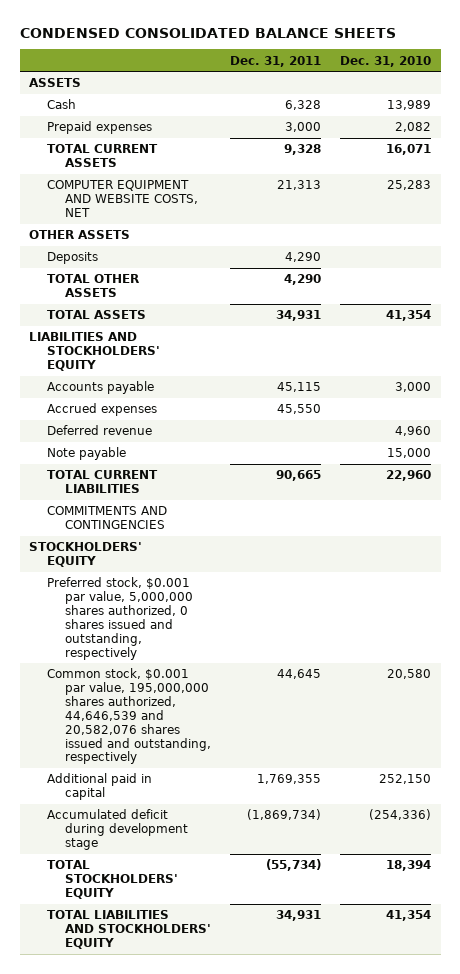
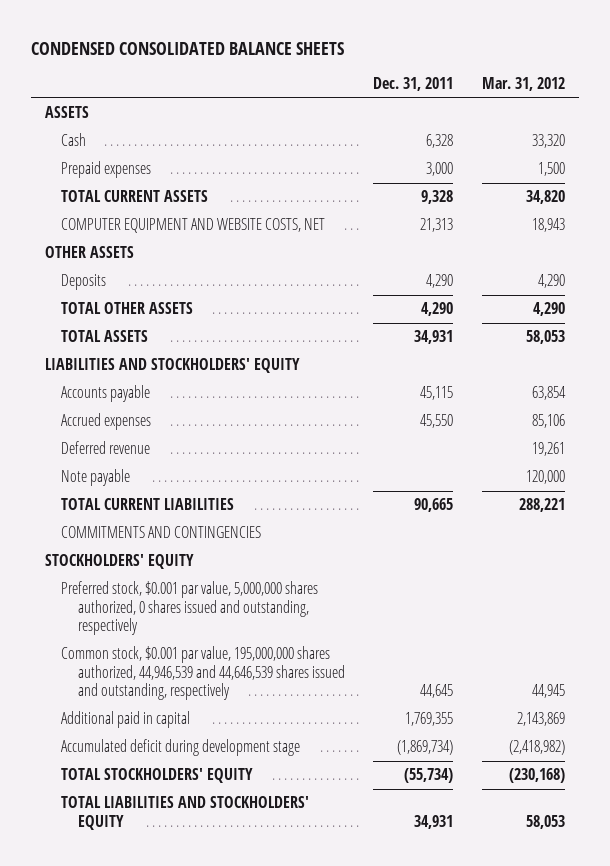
[340,55,432,67] Dec. 31, 2010 -> none
none -> [482,77,566,92] Mar. 31, 2012
[47,668,212,765] Common stock, $0.001 par value, 195,000,000 shares authorized, 44,646,539 and 20,582,076 shares issued and outstanding, respectively -> [61,646,345,701] Common stock, $0.001 par value, 195,000,000 shares authorized, 44,946,539 and 44,646,539 shares issued and outstanding, respectively

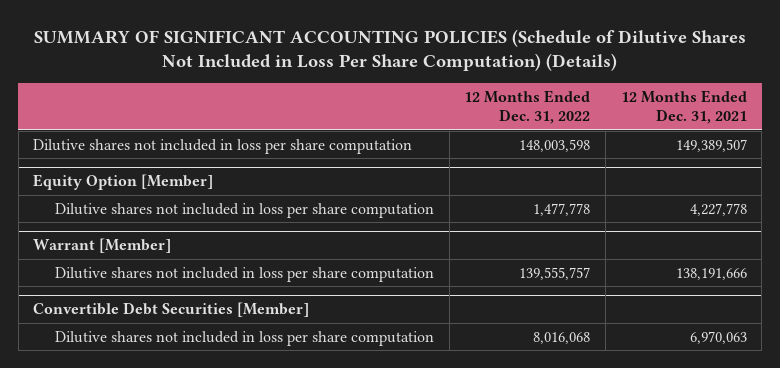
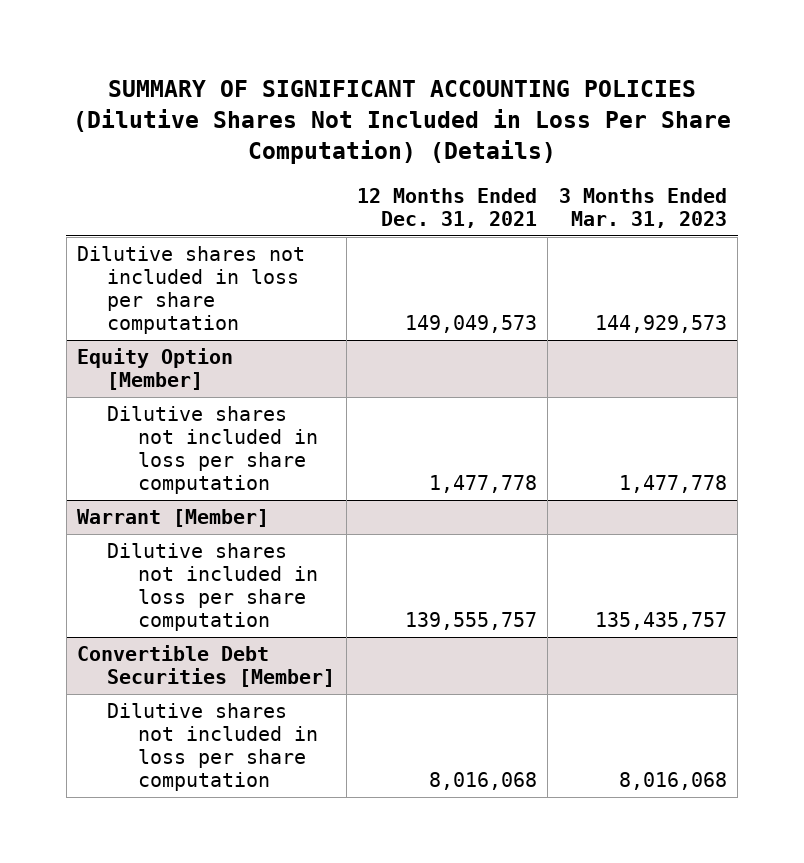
[33,28,746,72] SUMMARY OF SIGNIFICANT ACCOUNTING POLICIES (Schedule of Dilutive Shares Not Included in Loss Per Share Computation) (Details) -> [72,80,731,165] SUMMARY OF SIGNIFICANT ACCOUNTING POLICIES (Dilutive Shares Not Included in Loss Per Share Computation) (Details)
[464,90,591,125] 12 Months Ended Dec. 31, 2022 -> none
none -> [558,188,727,229] 3 Months Ended Mar. 31, 2023
[675,138,747,152] 149,389,507 -> [405,315,538,334] 149,049,573
[689,202,747,216] 4,227,778 -> [429,475,538,494] 1,477,778
[675,267,747,280] 138,191,666 -> [405,612,538,631] 139,555,757
[689,330,747,344] 6,970,063 -> [429,772,538,791] 8,016,068

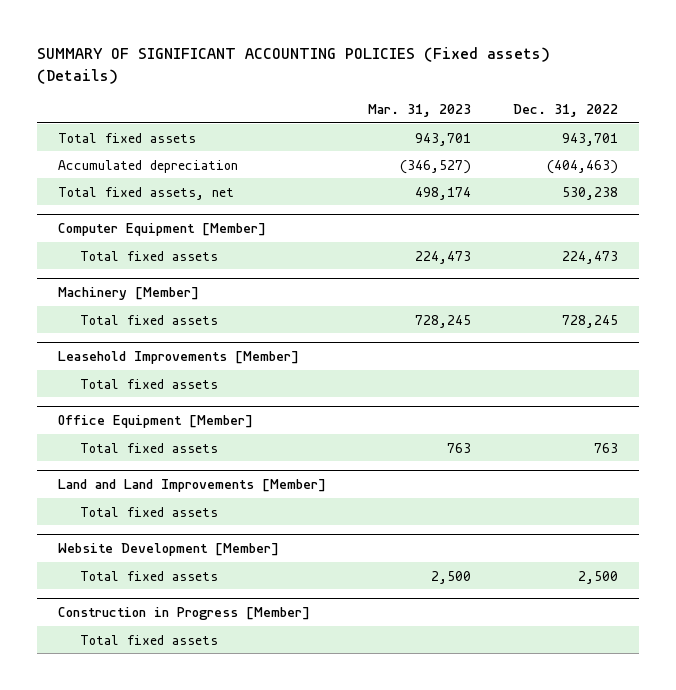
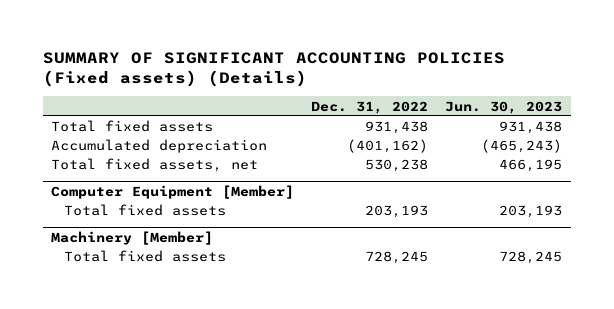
[368,103,472,117] Mar. 31, 2023 -> none
none -> [445,100,563,114] Jun. 30, 2023
[561,132,618,146] 943,701 -> [365,121,429,135] 931,438
[546,159,618,174] (404,463) -> [347,139,429,154] (401,162)
[561,250,618,264] 224,473 -> [365,205,429,219] 203,193
[58,350,300,364] Leasehold Improvements [Member] -> none
[80,378,219,389] Total fixed assets -> none
[58,414,254,428] Office Equipment [Member] -> none
[80,442,219,453] Total fixed assets -> none
[58,478,327,492] Land and Land Improvements [Member] -> none
[80,506,219,517] Total fixed assets -> none
[58,542,280,556] Website Development [Member] -> none
[80,570,219,581] Total fixed assets -> none
[58,606,311,620] Construction in Progress [Member] -> none
[80,634,219,645] Total fixed assets -> none

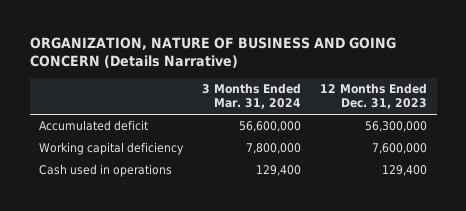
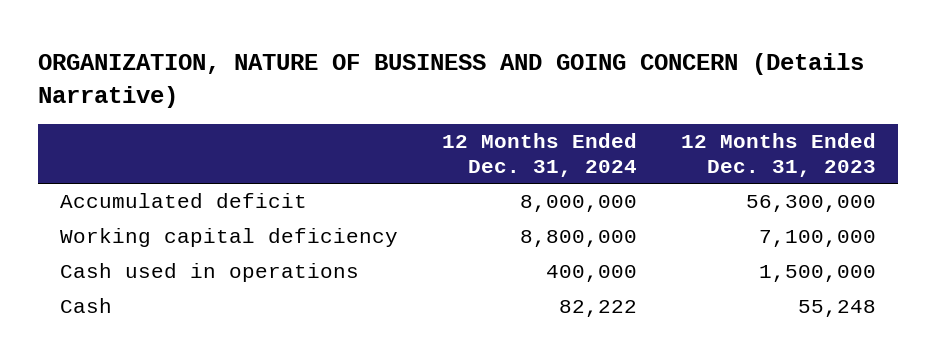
[202,83,302,110] 3 Months Ended Mar. 31, 2024 -> none
none -> [441,132,637,177] 12 Months Ended Dec. 31, 2024
[372,143,428,155] 7,600,000 -> [758,230,876,248] 7,100,000
[382,165,428,177] 129,400 -> [758,265,876,283] 1,500,000
none -> [59,298,112,314] Cash

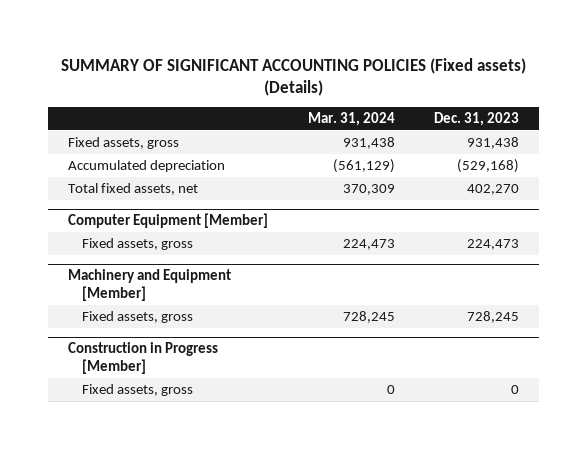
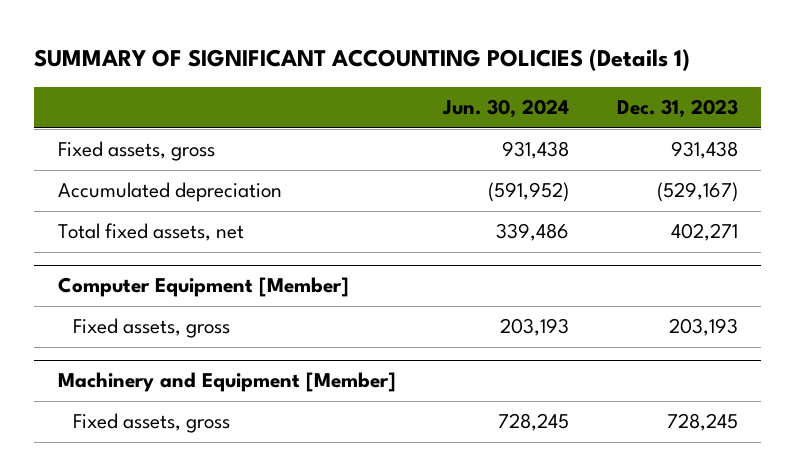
[60,57,526,96] SUMMARY OF SIGNIFICANT ACCOUNTING POLICIES (Fixed assets) (Details) -> [33,49,690,72] SUMMARY OF SIGNIFICANT ACCOUNTING POLICIES (Details 1)
[307,112,395,127] Mar. 31, 2024 -> none
none -> [442,99,570,119] Jun. 30, 2024
[457,159,520,174] (529,168) -> [656,182,738,203] (529,167)
[467,184,520,196] 402,270 -> [670,223,738,242] 402,271
[467,239,520,251] 224,473 -> [668,318,738,337] 203,193
[68,342,219,375] Construction in Progress [Member] -> none
[81,384,193,397] Fixed assets, gross -> none

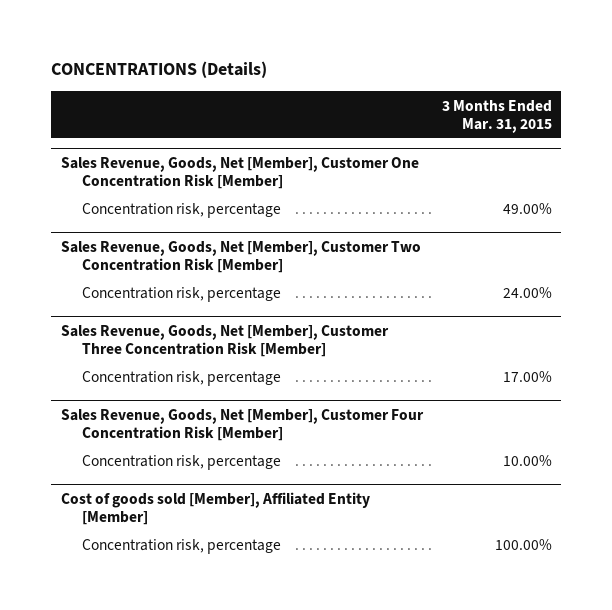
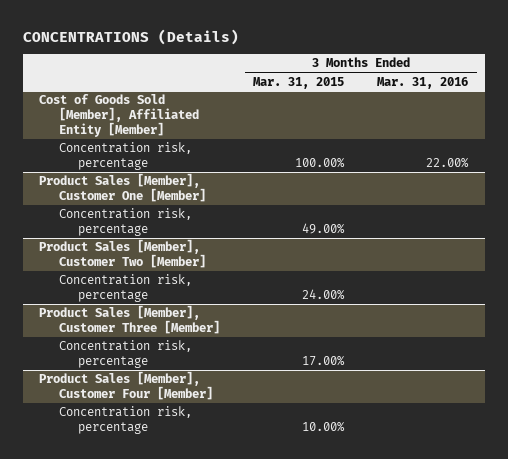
none -> [377,76,469,89] Mar. 31, 2016
[60,156,419,190] Sales Revenue, Goods, Net [Member], Customer One Concentration Risk [Member] -> none
none -> [39,94,199,138] Cost of Goods Sold [Member], Affiliated Entity [Member]
none -> [58,142,192,171] Concentration risk, percentage
none -> [39,173,206,203] Product Sales [Member], Customer One [Member]
[60,240,421,274] Sales Revenue, Goods, Net [Member], Customer Two Concentration Risk [Member] -> none
none -> [39,239,206,269] Product Sales [Member], Customer Two [Member]
[60,324,389,358] Sales Revenue, Goods, Net [Member], Customer Three Concentration Risk [Member] -> none
none -> [39,305,220,335] Product Sales [Member], Customer Three [Member]
[60,408,424,442] Sales Revenue, Goods, Net [Member], Customer Four Concentration Risk [Member] -> none
none -> [39,371,213,401] Product Sales [Member], Customer Four [Member]
[60,491,370,526] Cost of goods sold [Member], Affiliated Entity [Member] -> none
[82,539,282,555] Concentration risk, percentage -> none

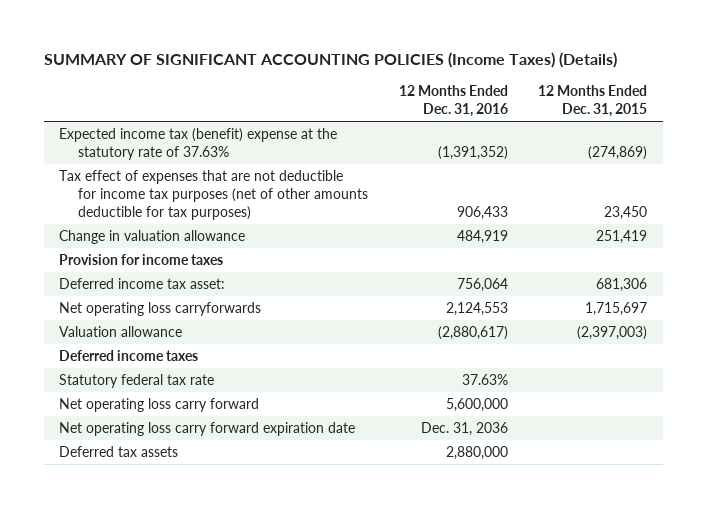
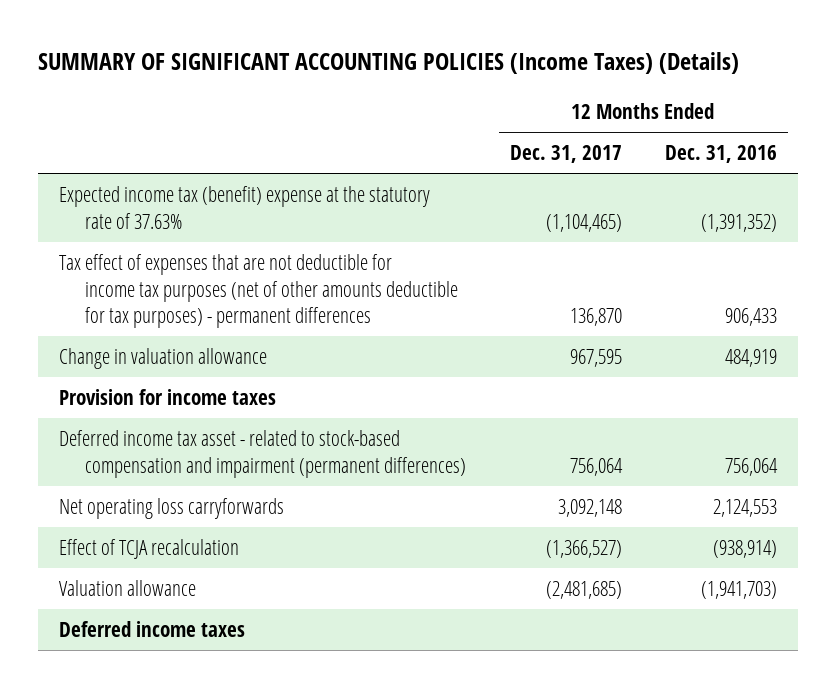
[538,85,648,118] 12 Months Ended Dec. 31, 2015 -> none
none -> [509,145,622,164] Dec. 31, 2017
[59,170,369,220] Tax effect of expenses that are not deductible for income tax purposes (net of other amounts deductible for tax purposes) -> [59,253,459,329] Tax effect of expenses that are not deductible for income tax purposes (net of other amounts deductible for tax purposes) - permanent differences
[59,278,226,290] Deferred income tax asset: -> [59,429,467,478] Deferred income tax asset - related to stock-based compensation and impairment (permanent differences)
none -> [59,538,240,559] Effect of TCJA recalculation
[437,326,508,341] (2,880,617) -> [700,580,777,599] (1,941,703)
[59,374,215,389] Statutory federal tax rate -> none
[59,398,260,413] Net operating loss carry forward -> none
[59,422,356,437] Net operating loss carry forward expiration date -> none
[59,446,179,458] Deferred tax assets -> none

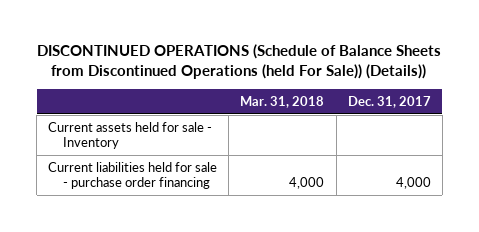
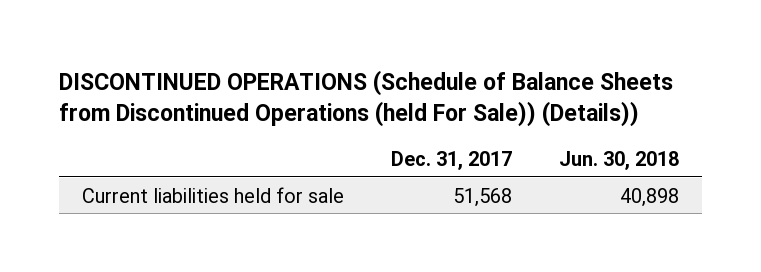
[240,95,325,108] Mar. 31, 2018 -> none
none -> [558,151,679,171] Jun. 30, 2018
[48,122,213,150] Current assets held for sale - Inventory -> none
[48,162,218,190] Current liabilities held for sale - purchase order financing -> [82,186,345,203] Current liabilities held for sale
[395,177,431,190] 4,000 -> [453,187,513,207] 51,568

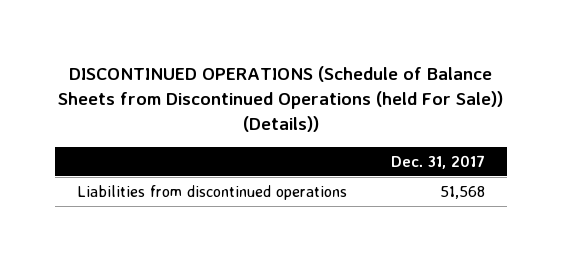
[558,151,679,171] Jun. 30, 2018 -> none
[82,186,345,203] Current liabilities held for sale -> [77,185,348,201] Liabilities from discontinued operations

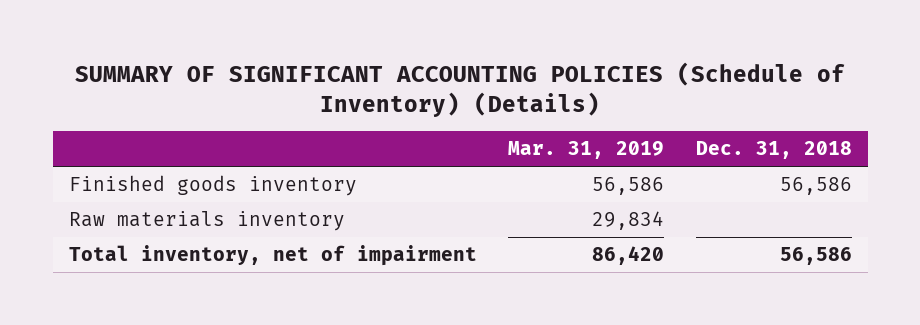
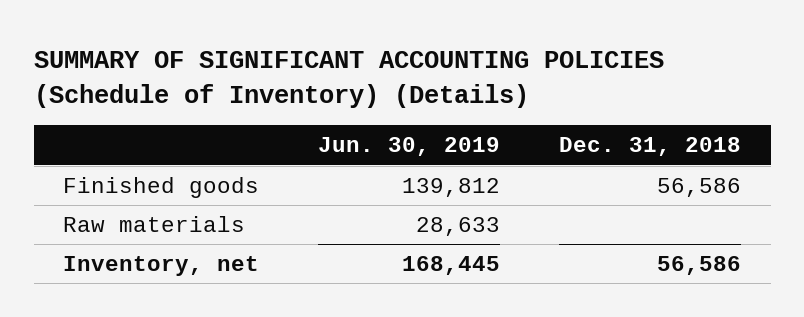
[508,141,665,160] Mar. 31, 2019 -> none
none -> [318,137,501,157] Jun. 30, 2019
[68,175,357,197] Finished goods inventory -> [63,177,260,199] Finished goods
[68,211,345,232] Raw materials inventory -> [63,216,246,233] Raw materials
[68,245,477,267] Total inventory, net of impairment -> [63,256,260,277] Inventory, net

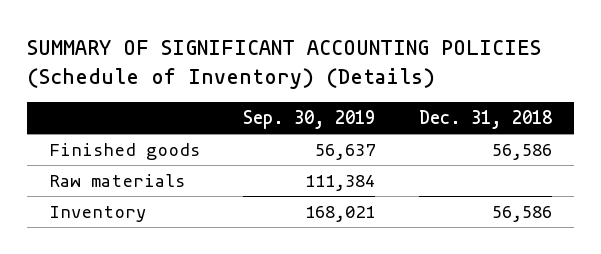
[318,137,501,157] Jun. 30, 2019 -> none
none -> [243,109,376,129] Sep. 30, 2019
[63,256,260,277] Inventory, net -> [48,205,146,222] Inventory

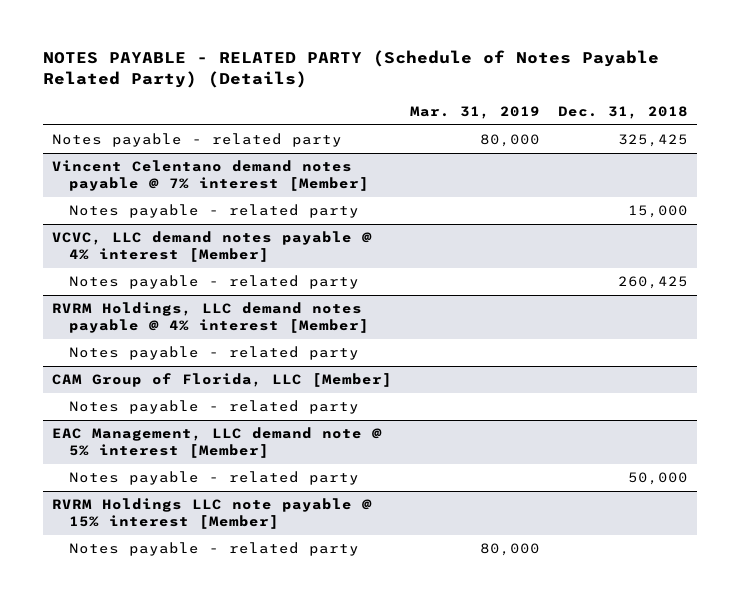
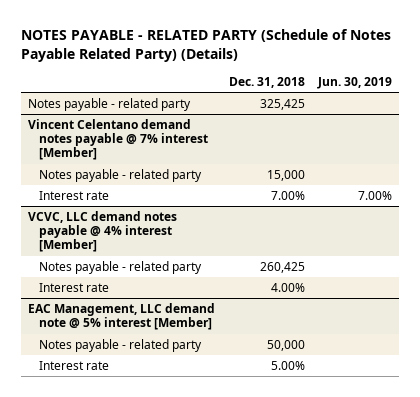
[409,105,540,119] Mar. 31, 2019 -> none
none -> [317,76,393,89] Jun. 30, 2019
none -> [39,191,110,201] Interest rate
[51,302,369,334] RVRM Holdings, LLC demand notes payable @ 4% interest [Member] -> none
[68,346,359,361] Notes payable - related party -> none
[51,373,392,388] CAM Group of Florida, LLC [Member] -> none
[68,400,359,415] Notes payable - related party -> none
none -> [39,283,110,293] Interest rate
[51,498,372,530] RVRM Holdings LLC note payable @ 15% interest [Member] -> none
[68,542,359,557] Notes payable - related party -> none
none -> [39,361,110,371] Interest rate

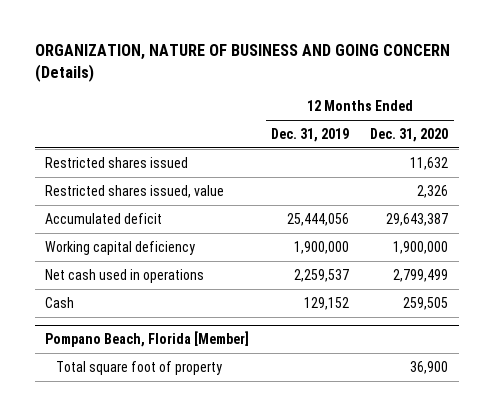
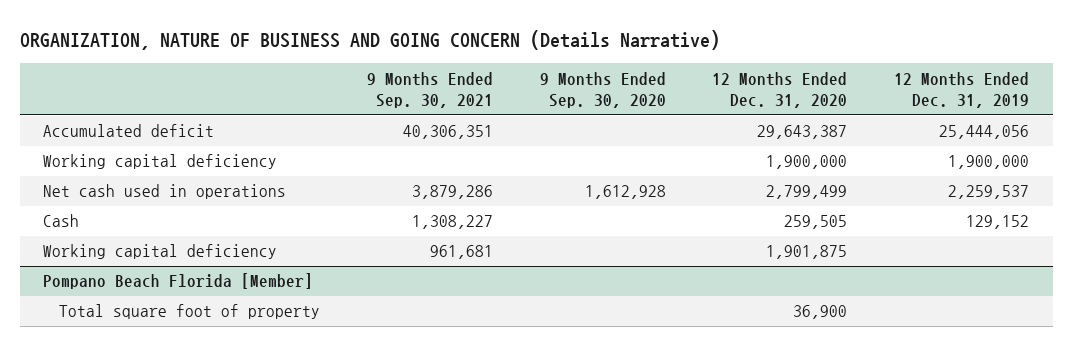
[34,44,450,83] ORGANIZATION, NATURE OF BUSINESS AND GOING CONCERN (Details) -> [20,30,721,51] ORGANIZATION, NATURE OF BUSINESS AND GOING CONCERN (Details Narrative)
none -> [366,71,493,109] 9 Months Ended Sep. 30, 2021
none -> [539,71,666,109] 9 Months Ended Sep. 30, 2020
[45,156,189,168] Restricted shares issued -> none
[45,184,225,198] Restricted shares issued, value -> none
none -> [43,244,278,260] Working capital deficiency
[45,331,250,348] Pompano Beach, Florida [Member] -> [43,273,314,290] Pompano Beach Florida [Member]

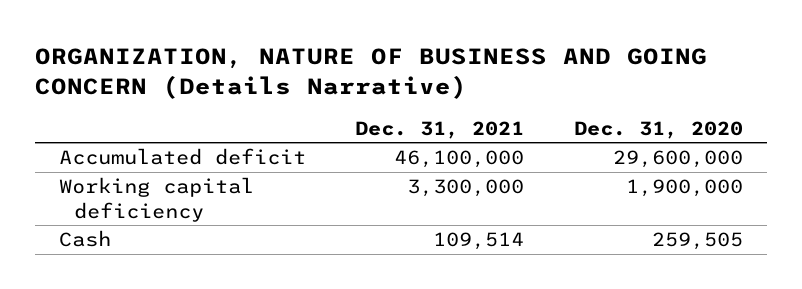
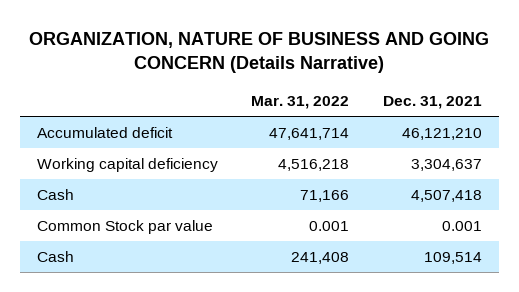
[573,120,743,139] Dec. 31, 2020 -> none
none -> [251,95,350,109] Mar. 31, 2022
[394,150,525,169] 46,100,000 -> [401,128,482,141] 46,121,210
[407,179,525,198] 3,300,000 -> [410,159,482,172] 3,304,637
none -> [37,189,75,201] Cash
none -> [37,220,214,235] Common Stock par value

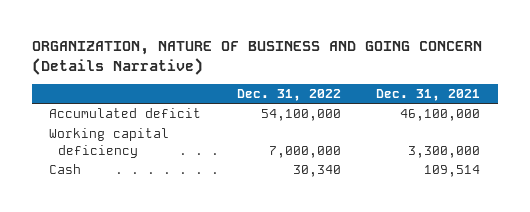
[251,95,350,109] Mar. 31, 2022 -> none
none -> [236,88,341,101] Dec. 31, 2022
[37,189,75,201] Cash -> none
[37,220,214,235] Common Stock par value -> none
[401,128,482,141] 46,121,210 -> [400,109,481,122] 46,100,000
[410,159,482,172] 3,304,637 -> [408,145,481,158] 3,300,000

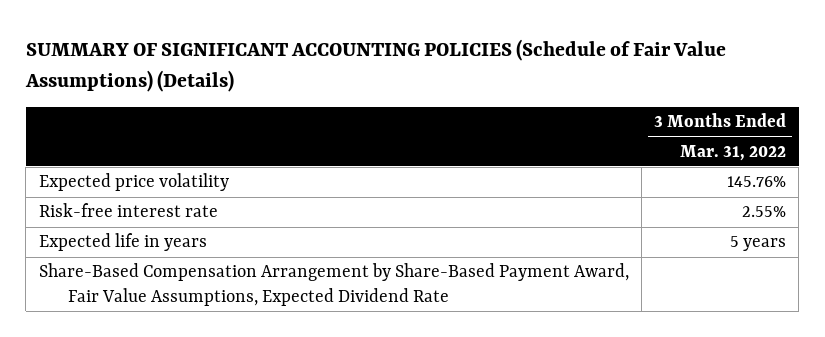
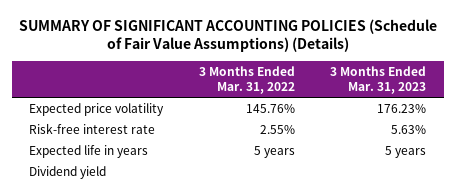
none -> [330,66,427,95] 3 Months Ended Mar. 31, 2023
[38,263,629,306] Share-Based Compensation Arrangement by Share-Based Payment Award, Fair Value Assumptions, Expected Dividend Rate -> [29,165,107,179] Dividend yield

